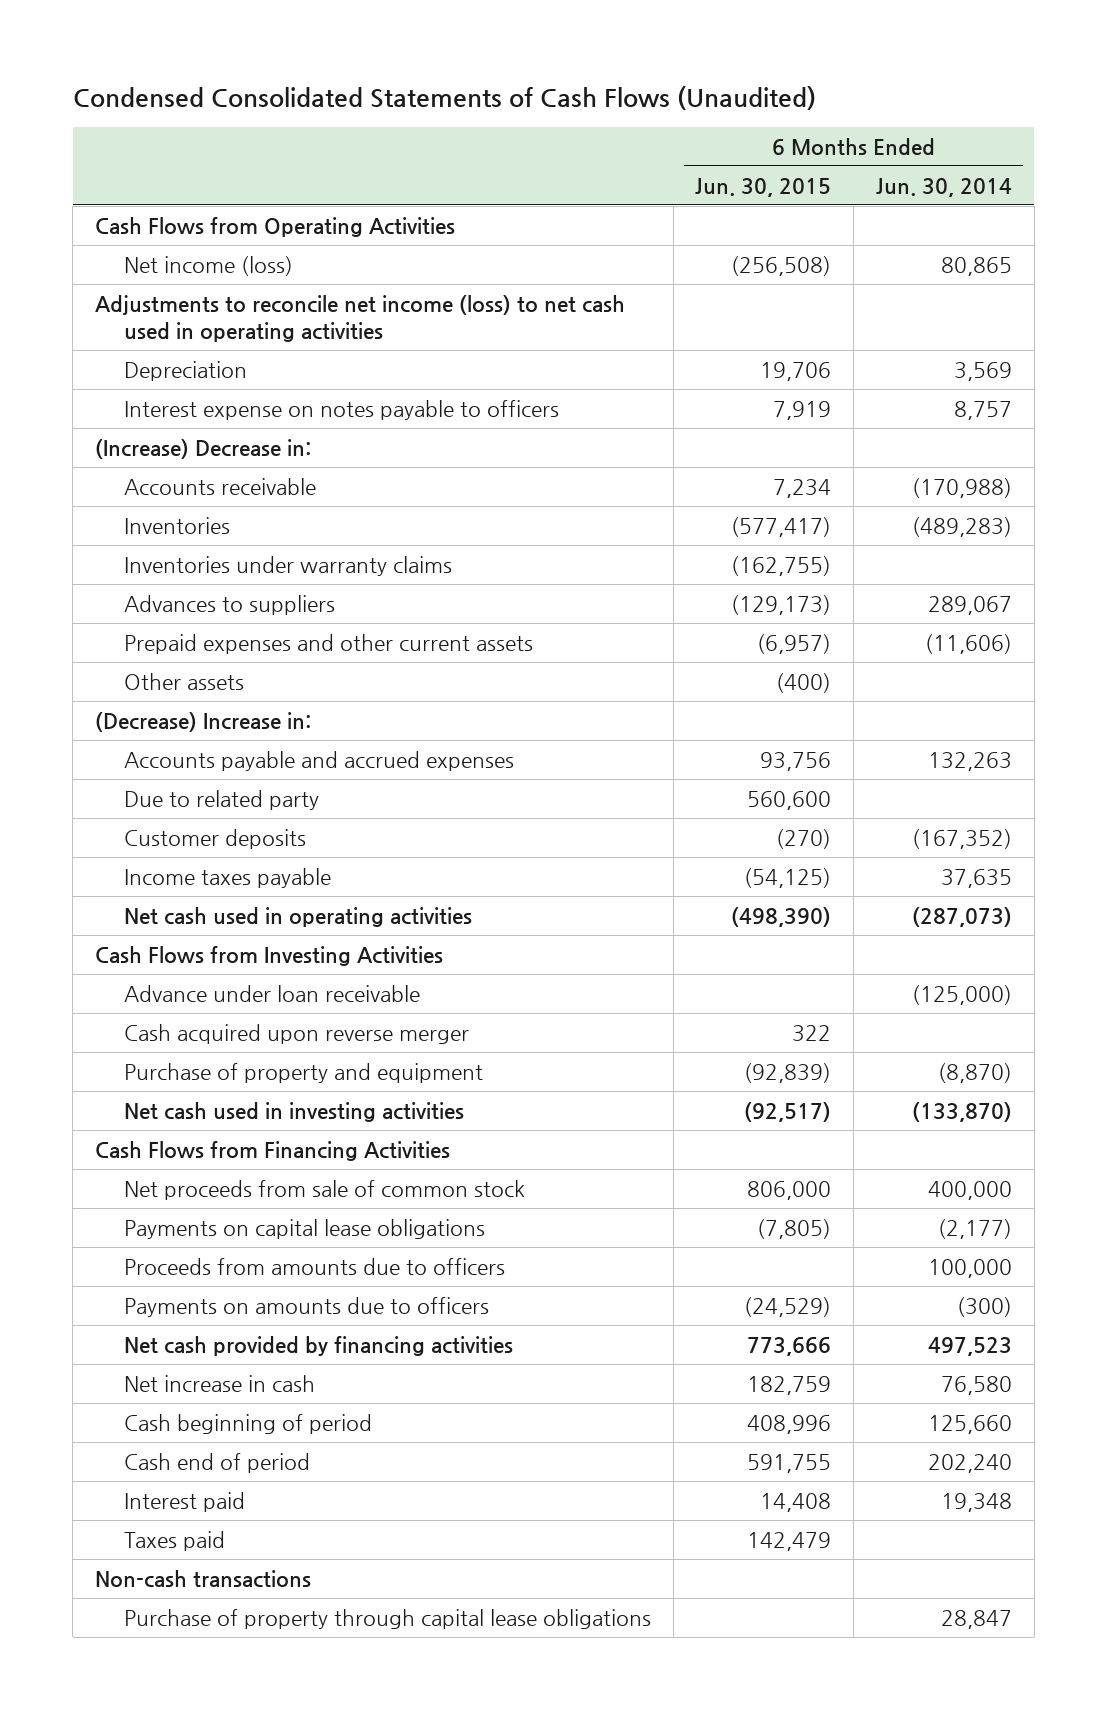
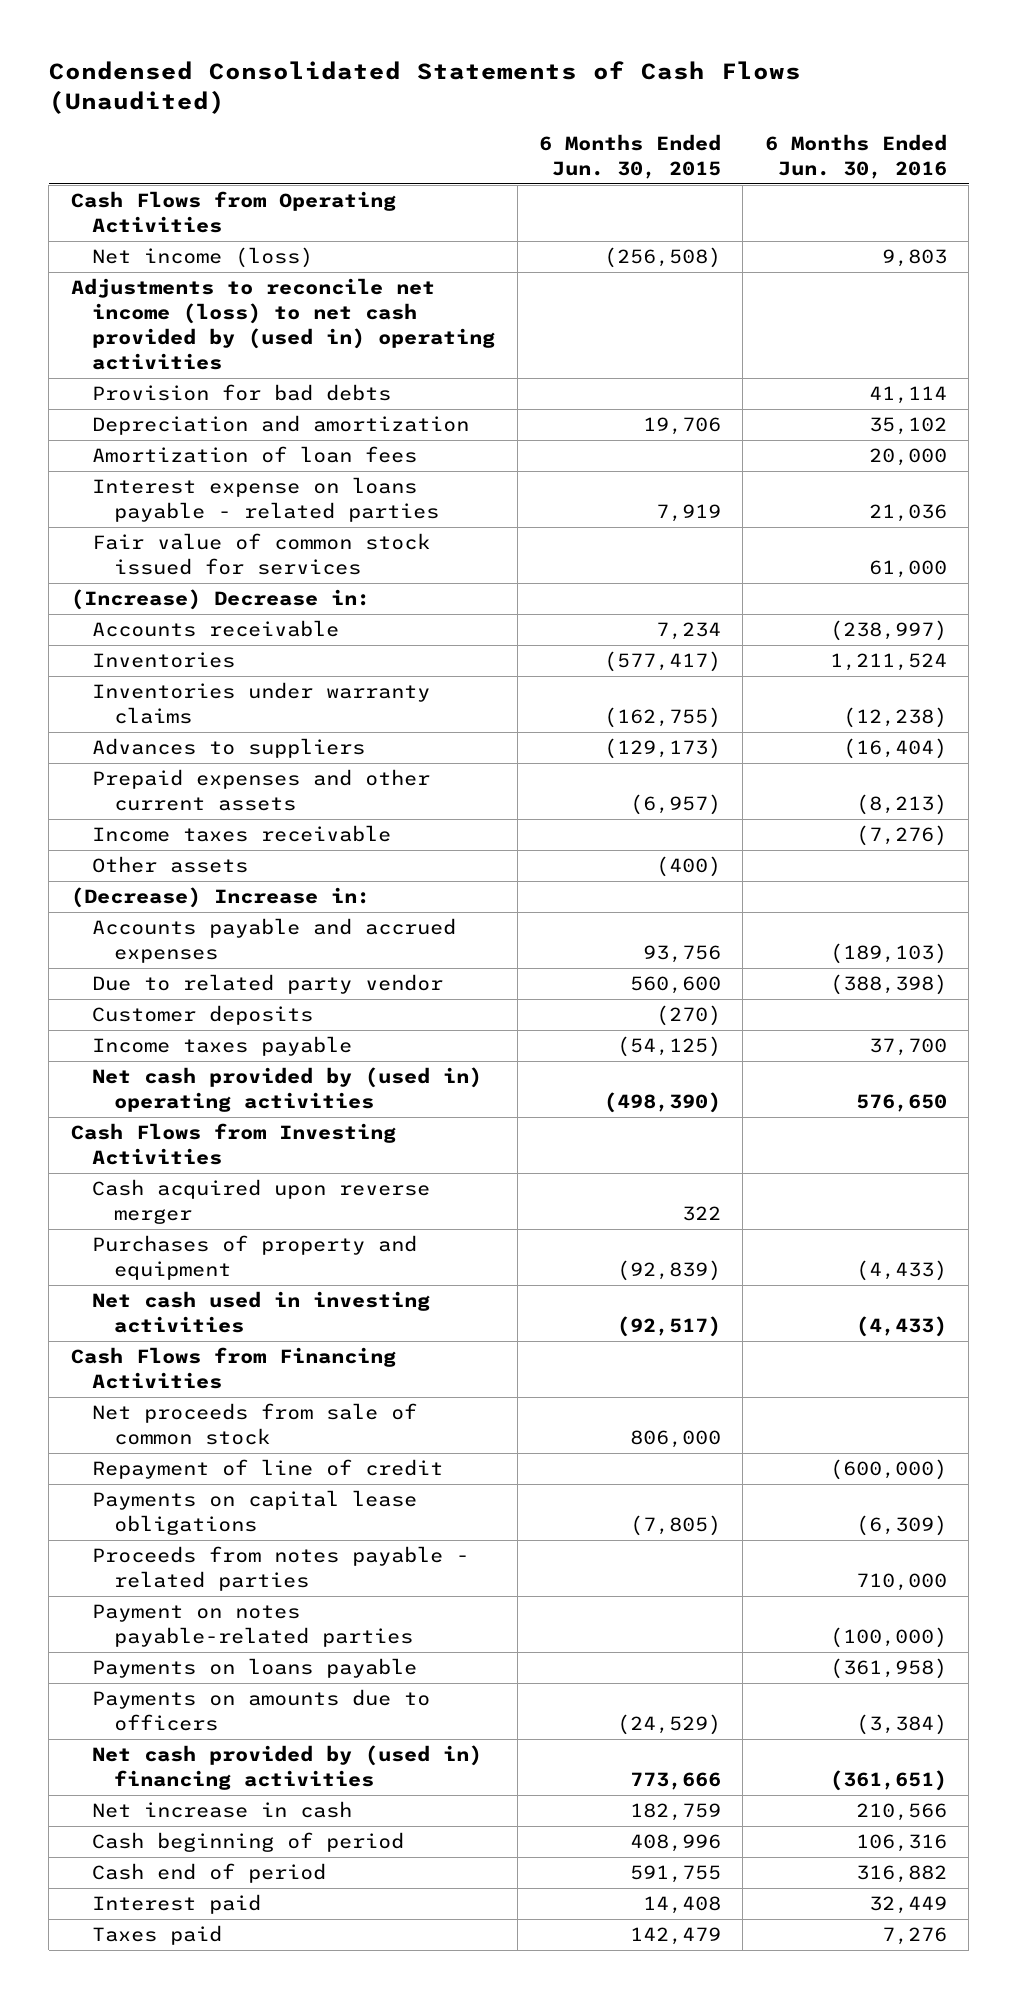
[875,177,1012,197] Jun. 30, 2014 -> none
none -> [764,134,947,179] 6 Months Ended Jun. 30, 2016
[95,294,626,342] Adjustments to reconcile net income (loss) to net cash used in operating activities -> [70,278,496,371] Adjustments to reconcile net income (loss) to net cash provided by (used in) operating activities
none -> [92,384,392,402] Provision for bad debts
[124,360,248,381] Depreciation -> [92,415,470,436] Depreciation and amortization
none -> [92,446,418,464] Amortization of loan fees
[124,399,560,420] Interest expense on notes payable to officers -> [92,477,439,523] Interest expense on loans payable - related parties
none -> [92,533,431,576] Fair value of common stock issued for services
none -> [92,825,392,843] Income taxes receivable
[124,789,320,810] Due to related party -> [92,974,444,995] Due to related party vendor
[124,906,473,927] Net cash used in operating activities -> [92,1067,483,1113] Net cash provided by (used in) operating activities
[124,984,421,1002] Advance under loan receivable -> none
[124,1062,484,1083] Purchase of property and equipment -> [92,1235,418,1281] Purchases of property and equipment
none -> [92,1459,444,1480] Repayment of line of credit
[124,1257,506,1275] Proceeds from amounts due to officers -> none
none -> [92,1546,470,1592] Proceeds from notes payable - related parties
none -> [92,1604,413,1648] Payment on notes payable-related parties
none -> [92,1658,418,1679] Payments on loans payable
[124,1335,514,1356] Net cash provided by financing activities -> [92,1745,483,1791] Net cash provided by (used in) financing activities
[95,1569,312,1588] Non-cash transactions -> none
[124,1608,652,1629] Purchase of property through capital lease obligations -> none

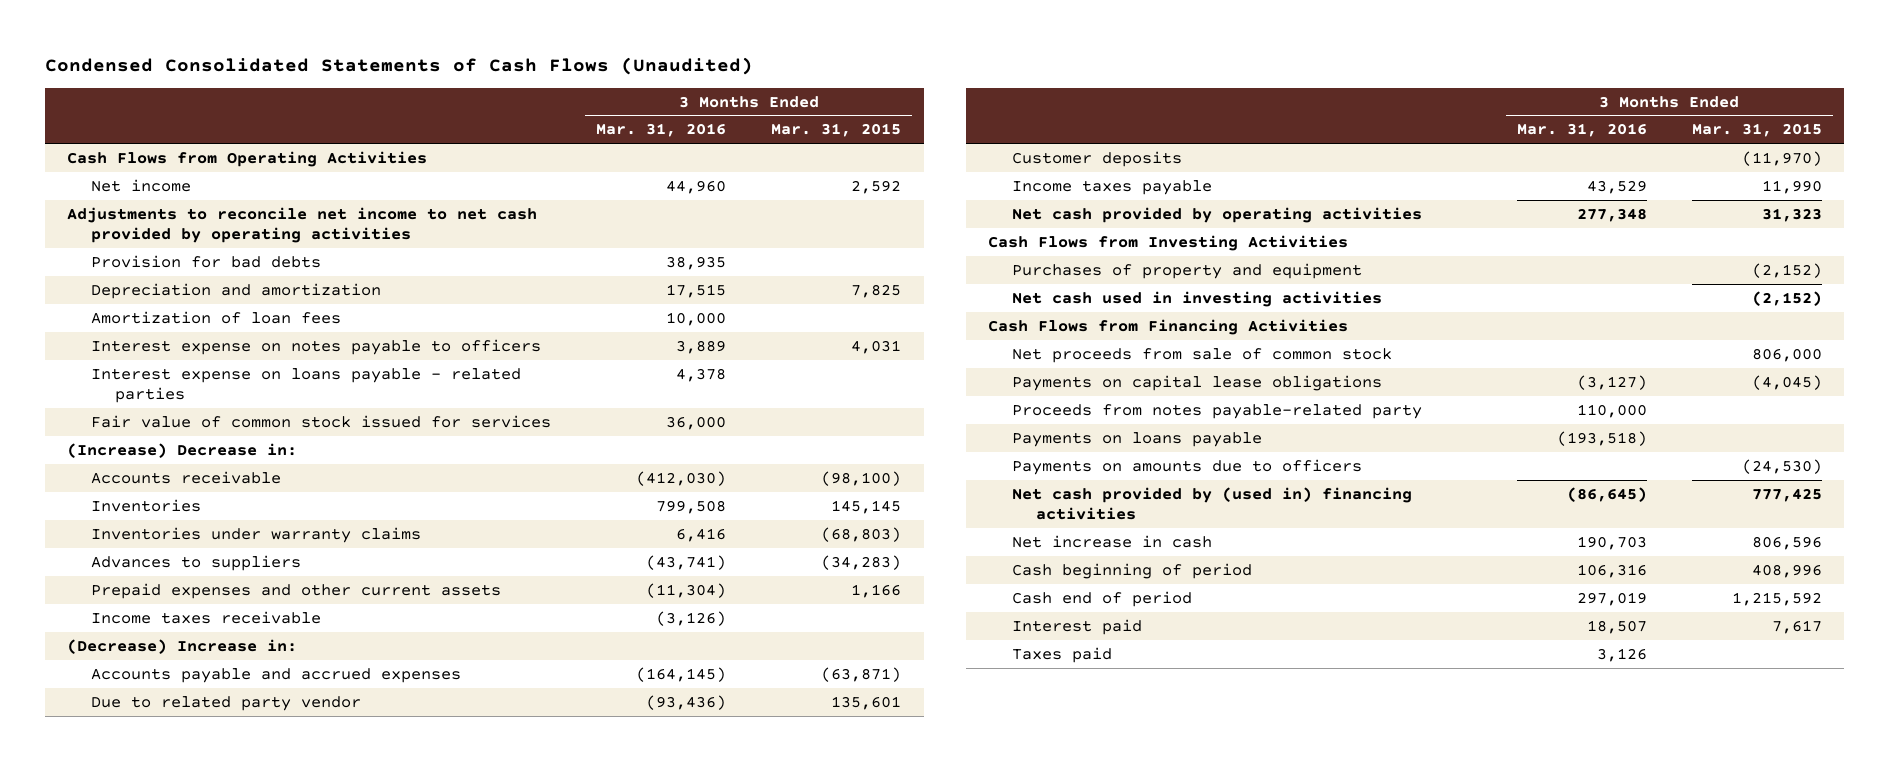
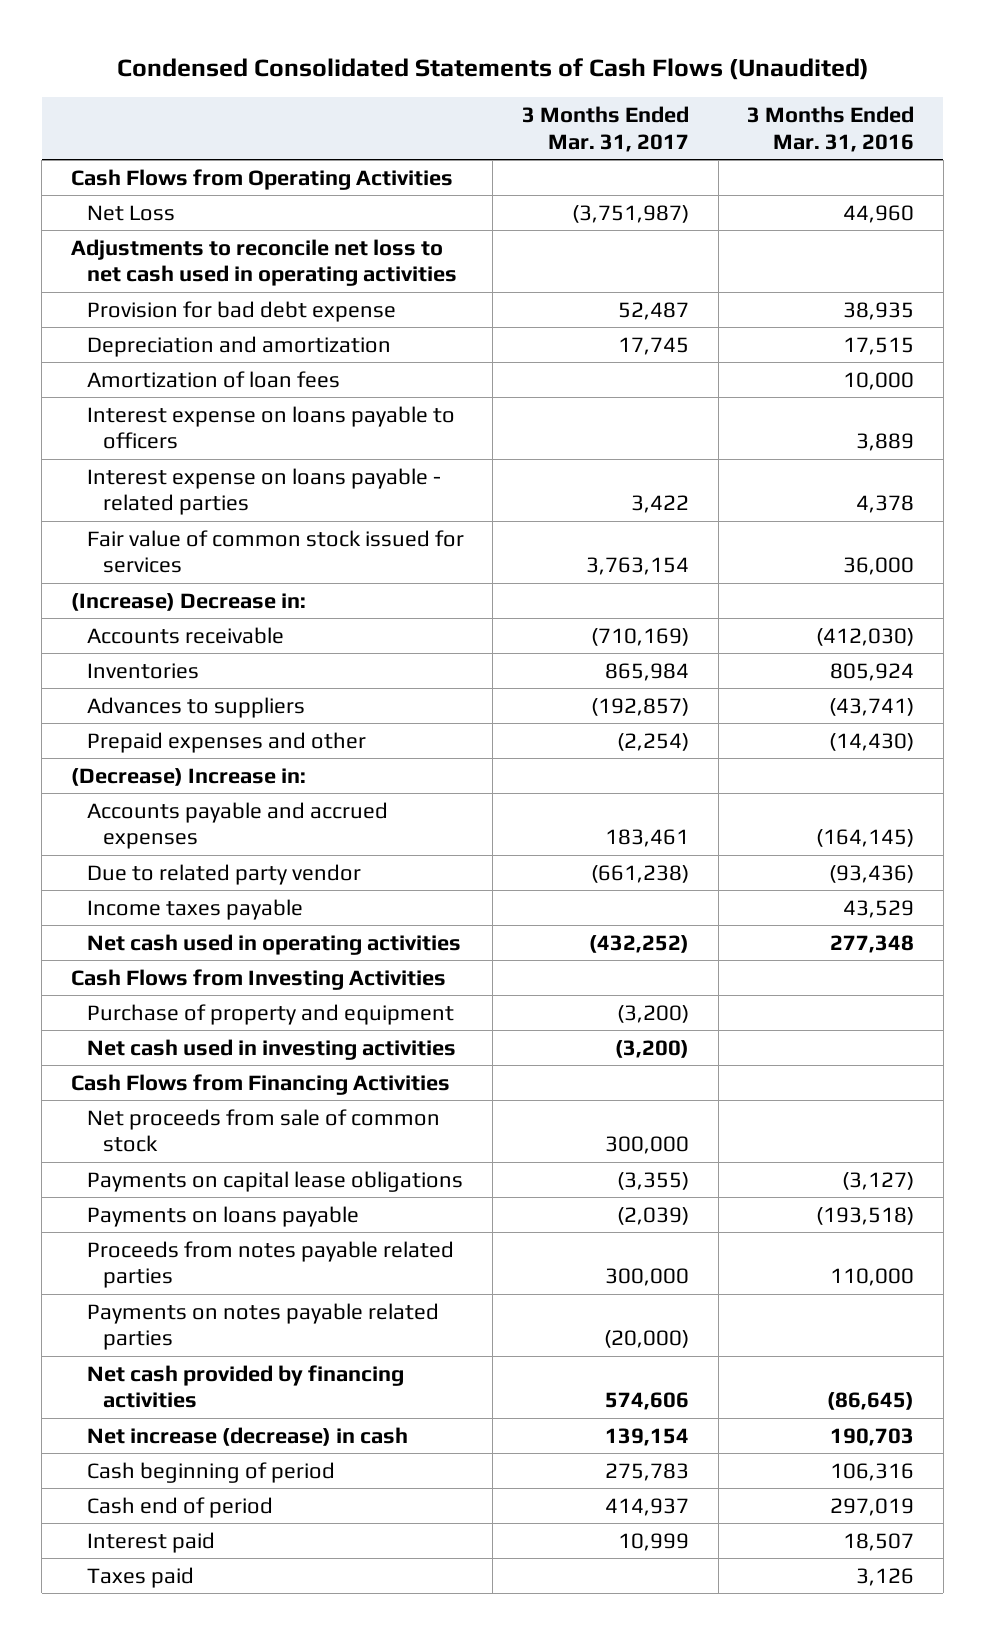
[771,123,902,138] Mar. 31, 2015 -> none
none -> [521,106,689,152] 3 Months Ended Mar. 31, 2017
[91,178,192,192] Net income -> [86,204,175,221] Net Loss
[67,206,538,243] Adjustments to reconcile net income to net cash provided by operating activities -> [70,238,457,287] Adjustments to reconcile net loss to net cash used in operating activities
[91,254,322,268] Provision for bad debts -> [86,300,396,322] Provision for bad debt expense
[91,338,542,355] Interest expense on notes payable to officers -> [86,405,455,450] Interest expense on loans payable to officers
[91,526,422,543] Inventories under warranty claims -> none
[656,499,727,514] 799,508 -> [830,662,915,681] 805,924
[91,610,322,624] Income taxes receivable -> none
[91,582,502,599] Prepaid expenses and other current assets -> [86,731,366,753] Prepaid expenses and other
[646,582,727,598] (11,304) -> [829,732,915,751] (14,430)
[1012,150,1183,167] Customer deposits -> none
[1012,206,1423,223] Net cash provided by operating activities -> [86,933,461,955] Net cash used in operating activities
[1012,262,1363,279] Purchases of property and equipment -> [86,1003,454,1025] Purchase of property and equipment
[1012,403,1423,419] Proceeds from notes payable-related party -> none
[1012,458,1363,475] Payments on amounts due to officers -> none
none -> [86,1240,454,1289] Proceeds from notes payable related parties
none -> [86,1302,439,1351] Payments on notes payable related parties
[1012,486,1413,520] Net cash provided by (used in) financing activities -> [86,1364,404,1409] Net cash provided by financing activities
[1012,534,1213,548] Net increase in cash -> [86,1426,408,1446] Net increase (decrease) in cash

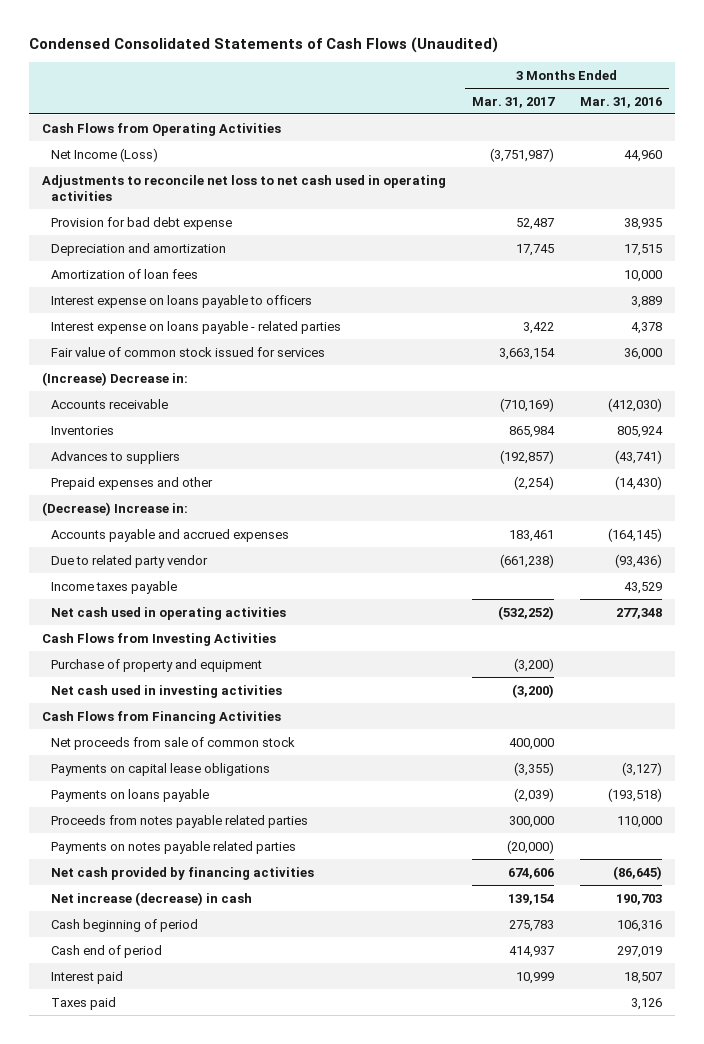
[86,204,175,221] Net Loss -> [51,147,159,162] Net Income (Loss)
[585,557,689,576] 3,763,154 -> [499,347,556,360] 3,663,154
[588,934,689,953] (432,252) -> [498,605,555,620] (532,252)
[604,1136,689,1155] 300,000 -> [509,737,555,750] 400,000
[604,1392,689,1411] 574,606 -> [508,867,555,879] 674,606

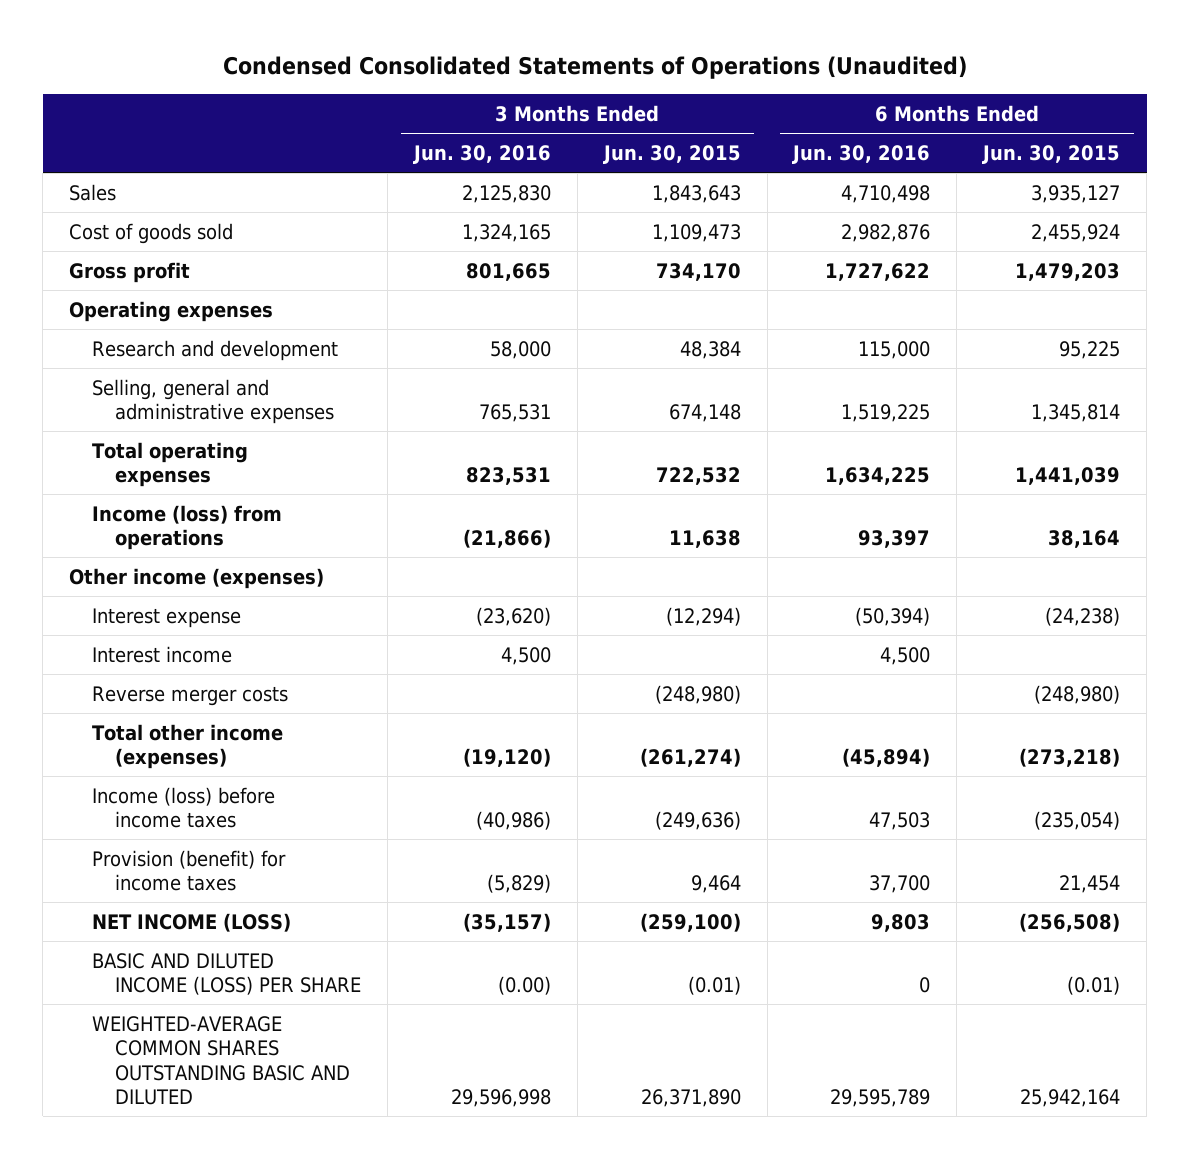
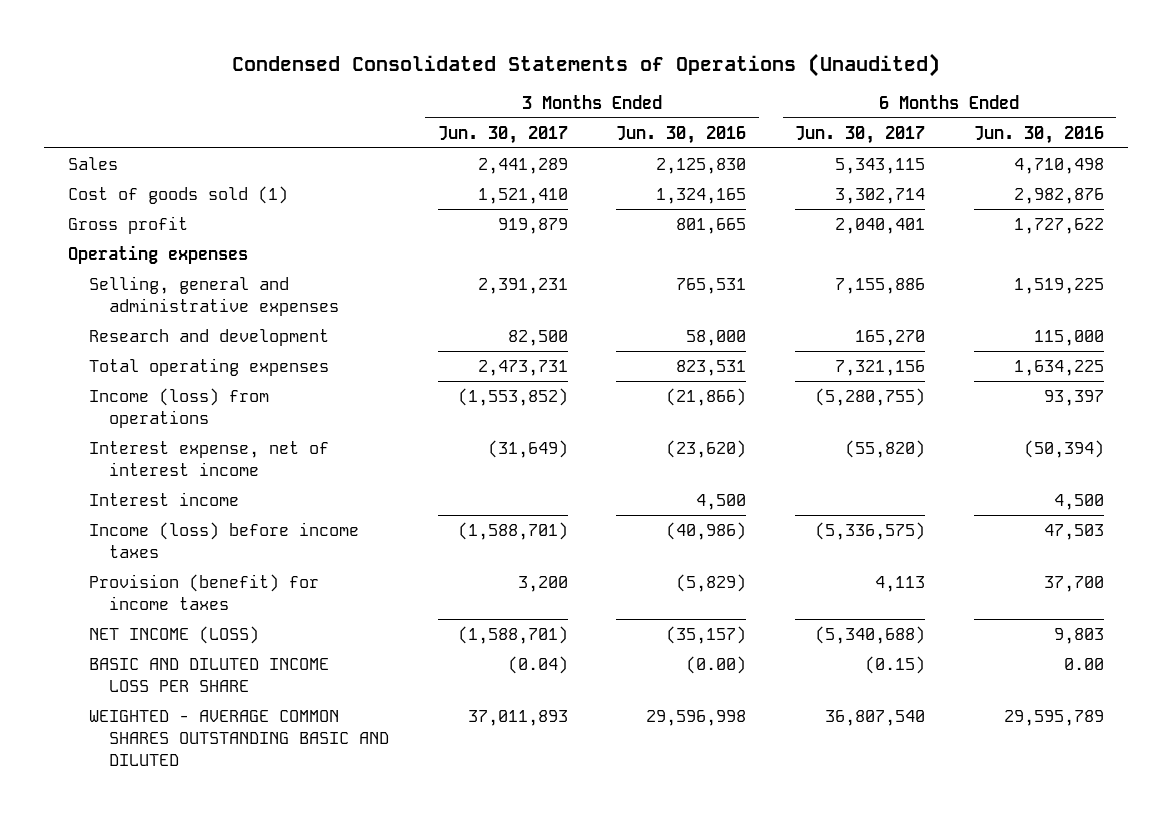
[602,144,741,164] Jun. 30, 2015 -> none
[982,144,1121,164] Jun. 30, 2015 -> none
none -> [437,125,568,144] Jun. 30, 2017
none -> [795,125,926,144] Jun. 30, 2017
[69,222,234,244] Cost of goods sold -> [68,186,289,205] Cost of goods sold (1)
[92,339,339,361] Research and development -> [88,329,329,347] Research and development
[69,567,325,589] Other income (expenses) -> none
[92,607,242,628] Interest expense -> [88,441,329,477] Interest expense, net of interest income
[92,685,289,706] Reverse merger costs -> none
[92,723,284,770] Total other income (expenses) -> none
[92,952,361,996] BASIC AND DILUTED INCOME (LOSS) PER SHARE -> [88,658,329,693] BASIC AND DILUTED INCOME LOSS PER SHARE
[919,977,931,994] 0 -> [1063,658,1104,671] 0.00
[92,1015,350,1105] WEIGHTED-AVERAGE COMMON SHARES OUTSTANDING BASIC AND DILUTED -> [88,710,389,767] WEIGHTED - AVERAGE COMMON SHARES OUTSTANDING BASIC AND DILUTED

